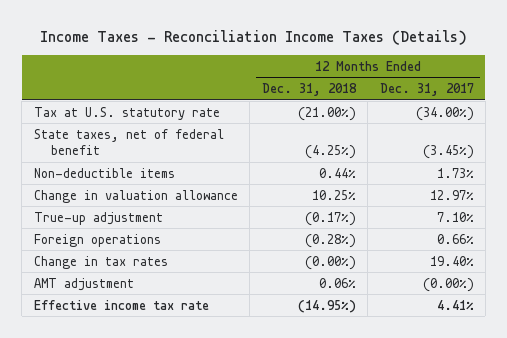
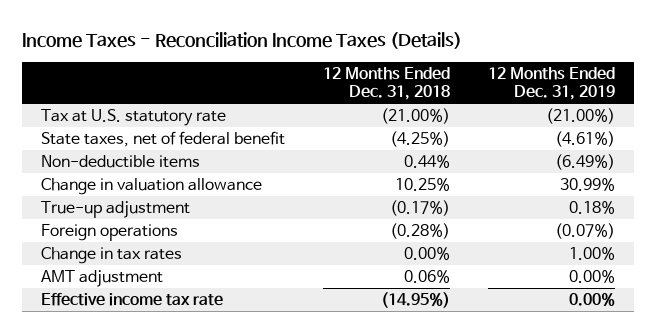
[379,83,474,97] Dec. 31, 2017 -> none
none -> [487,66,615,101] 12 Months Ended Dec. 31, 2019
[304,255,356,270] (0.00%) -> [403,246,450,260] 0.00%

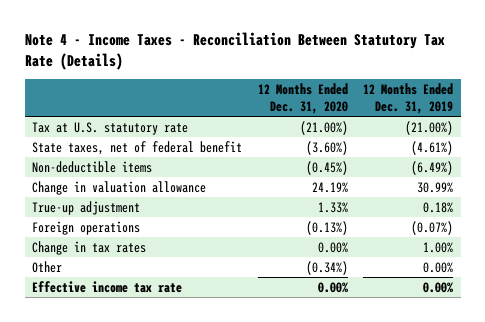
[21,32,462,50] Income Taxes - Reconciliation Income Taxes (Details) -> [24,32,445,70] Note 4 - Income Taxes - Reconciliation Between Statutory Tax Rate (Details)
[322,66,450,101] 12 Months Ended Dec. 31, 2018 -> none
none -> [257,83,348,114] 12 Months Ended Dec. 31, 2020
[40,269,163,287] AMT adjustment -> none
none -> [32,260,63,273] Other

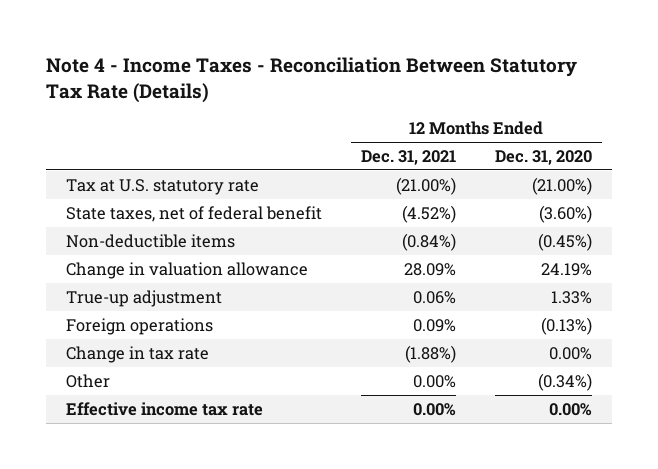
[363,83,454,114] 12 Months Ended Dec. 31, 2019 -> none
none -> [360,149,456,165] Dec. 31, 2021
[32,240,147,255] Change in tax rates -> [65,345,209,363] Change in tax rate

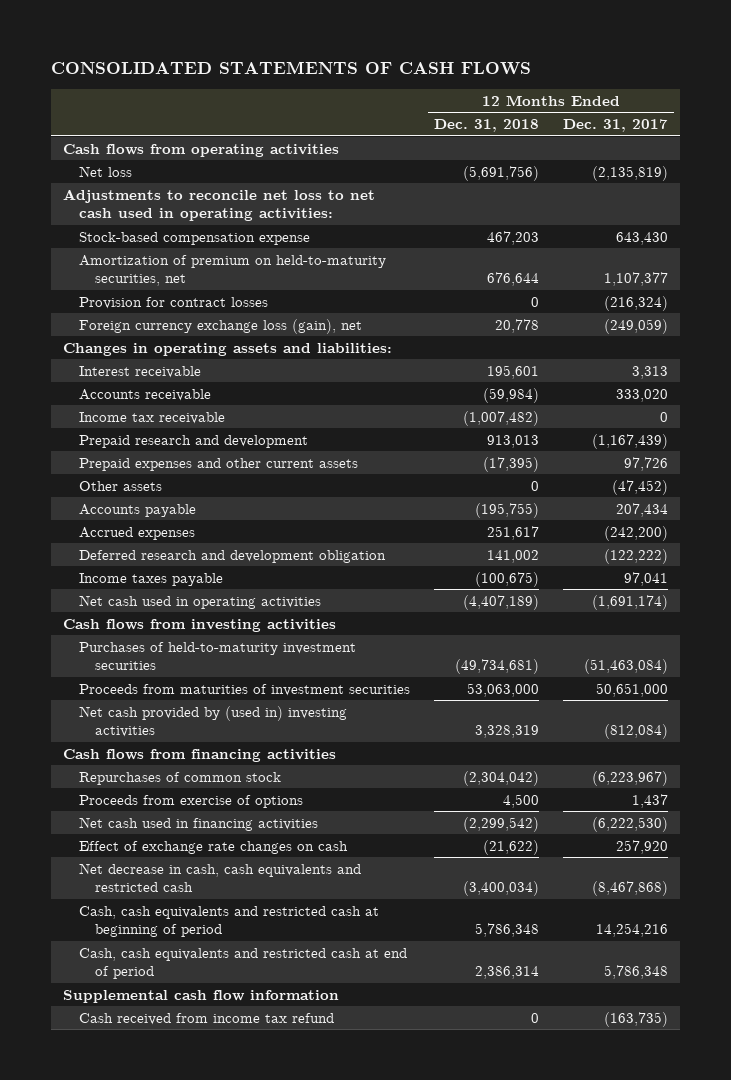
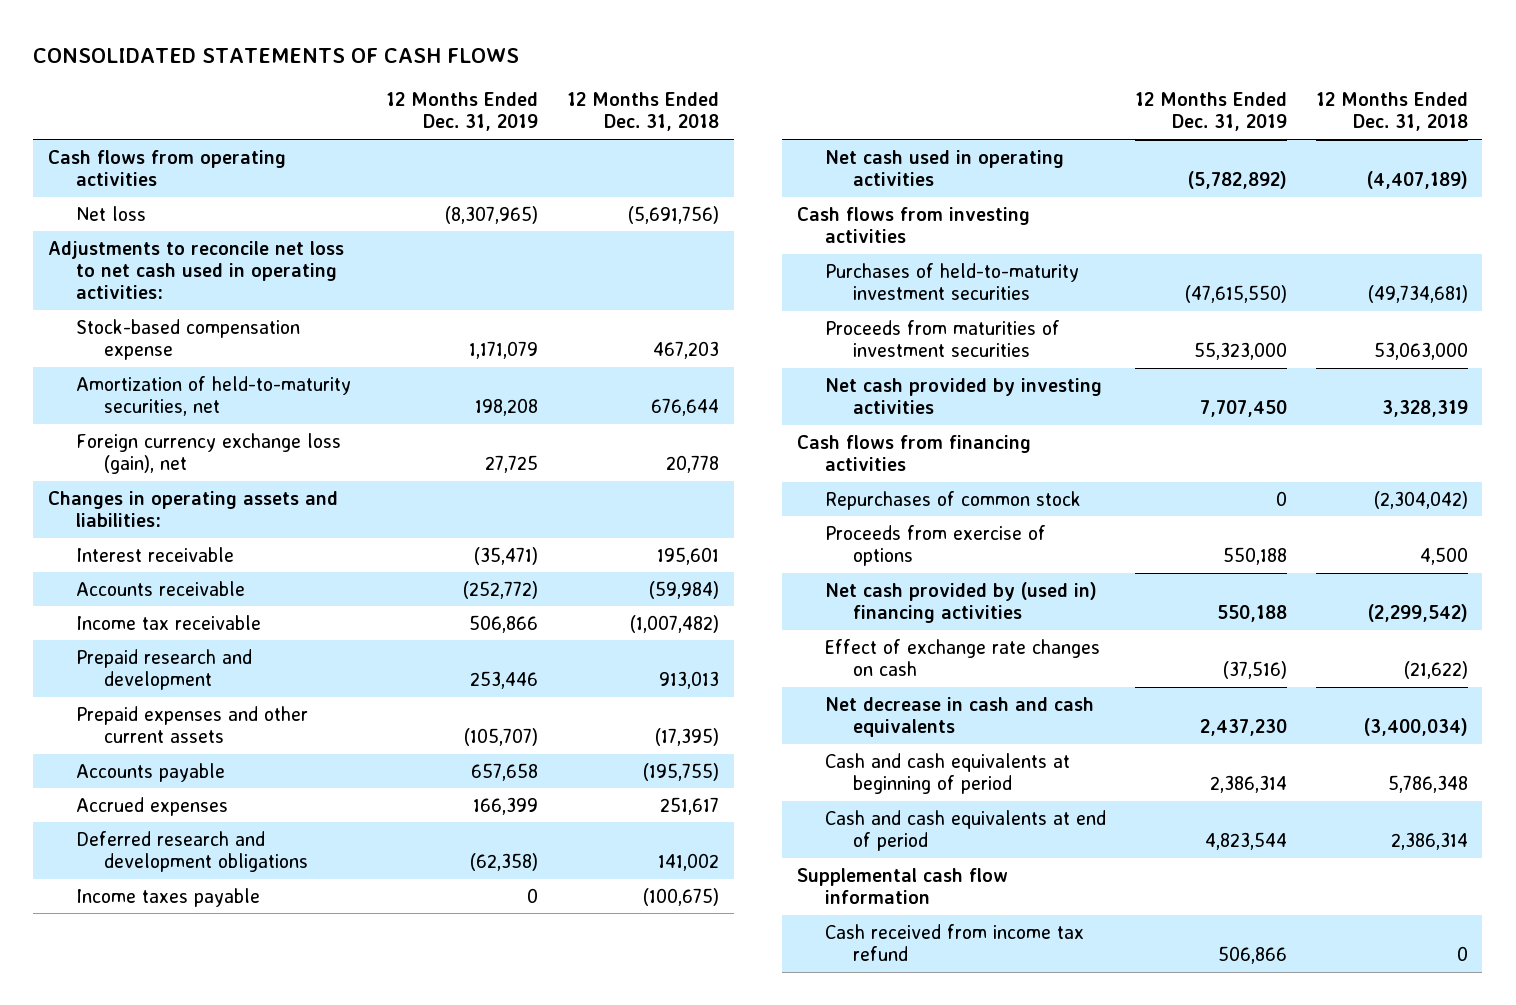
[562,119,668,133] Dec. 31, 2017 -> none
none -> [385,92,538,132] 12 Months Ended Dec. 31, 2019
[79,296,269,309] Provision for contract losses -> none
[79,254,387,287] Amortization of premium on held-to-maturity securities, net -> [75,375,351,417] Amortization of held-to-maturity securities, net
[79,480,163,491] Other assets -> none
[79,549,387,563] Deferred research and development obligation -> [75,830,308,873] Deferred research and development obligations
[79,705,348,738] Net cash provided by (used in) investing activities -> [824,377,1102,415] Net cash provided by investing activities
[79,816,319,831] Net cash used in financing activities -> [824,581,1097,624] Net cash provided by (used in) financing activities
[79,862,362,893] Net decrease in cash, cash equivalents and restricted cash -> [824,696,1094,738] Net decrease in cash and cash equivalents
[79,905,380,938] Cash, cash equivalents and restricted cash at beginning of period -> [824,752,1070,795] Cash and cash equivalents at beginning of period
[79,947,408,980] Cash, cash equivalents and restricted cash at end of period -> [824,809,1106,852] Cash and cash equivalents at end of period

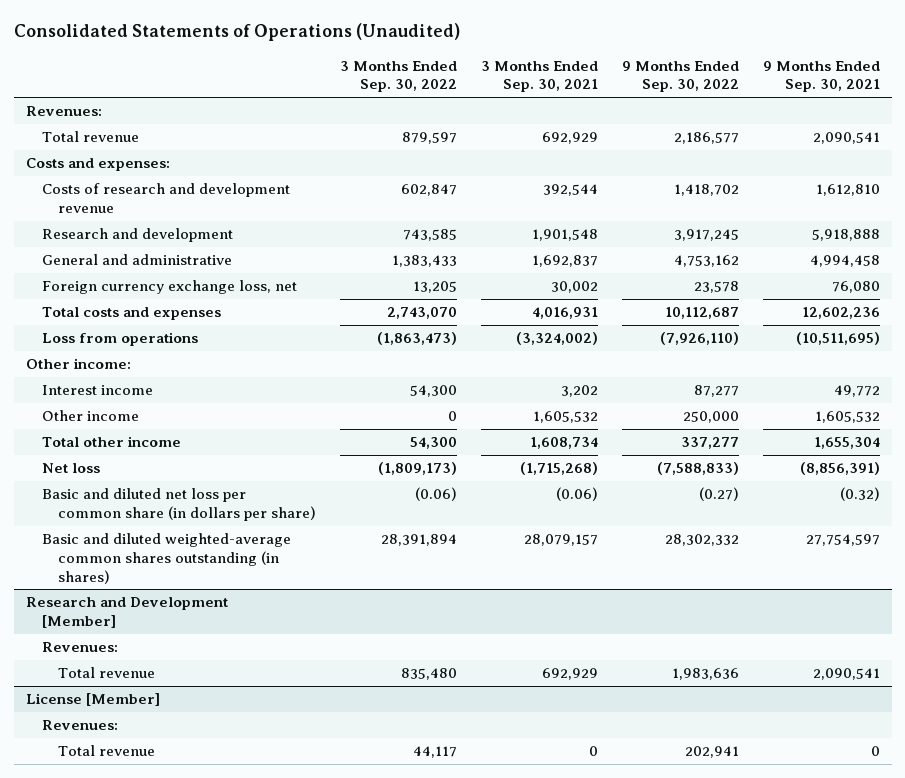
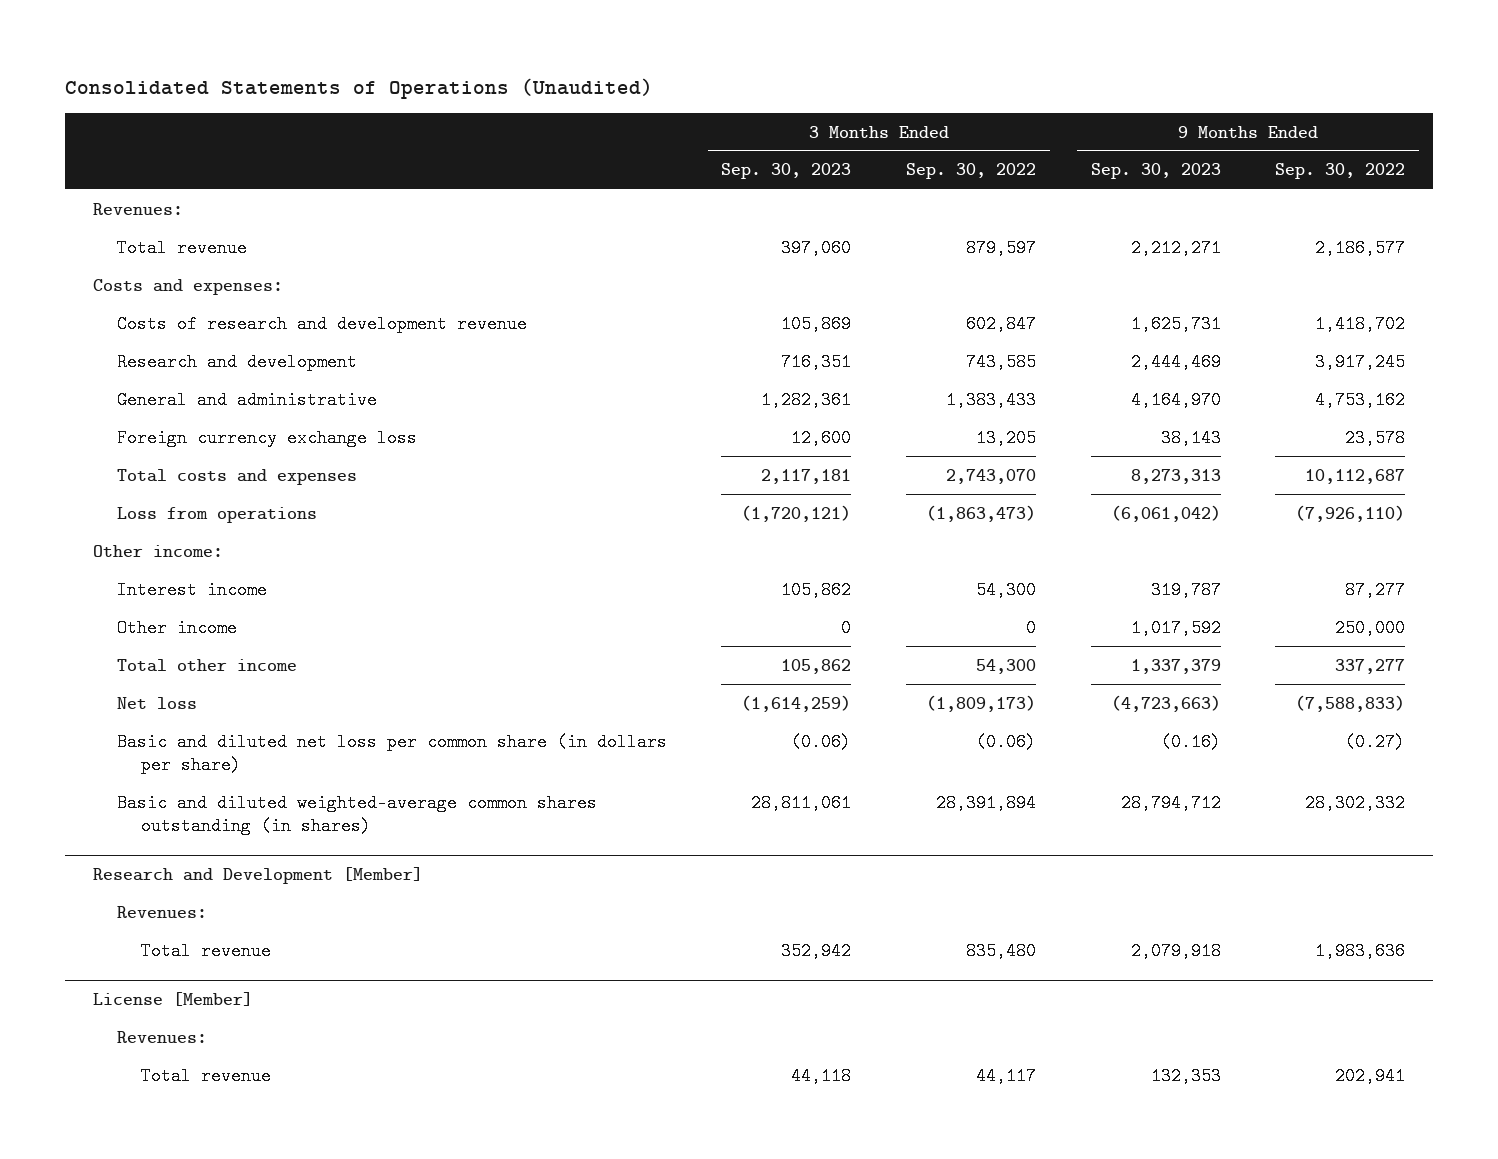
[480,60,598,93] 3 Months Ended Sep. 30, 2021 -> none
[762,60,880,93] 9 Months Ended Sep. 30, 2021 -> none
none -> [721,163,852,180] Sep. 30, 2023
none -> [1090,163,1221,180] Sep. 30, 2023
[41,280,297,295] Foreign currency exchange loss, net -> [116,428,417,447] Foreign currency exchange loss

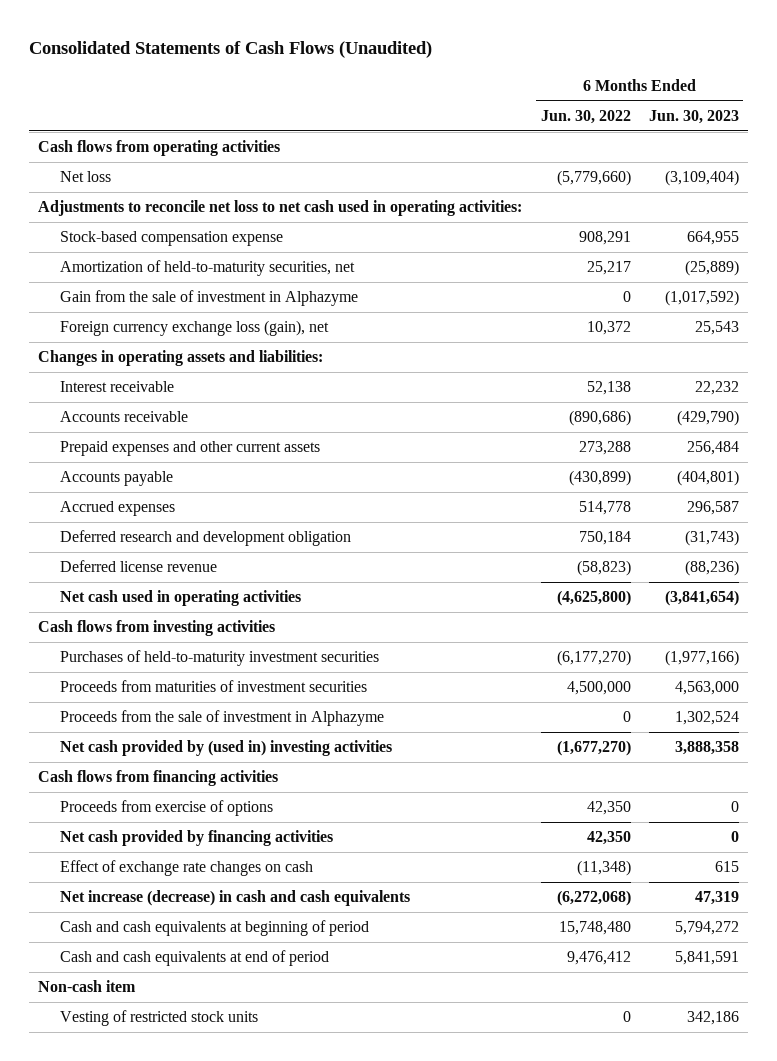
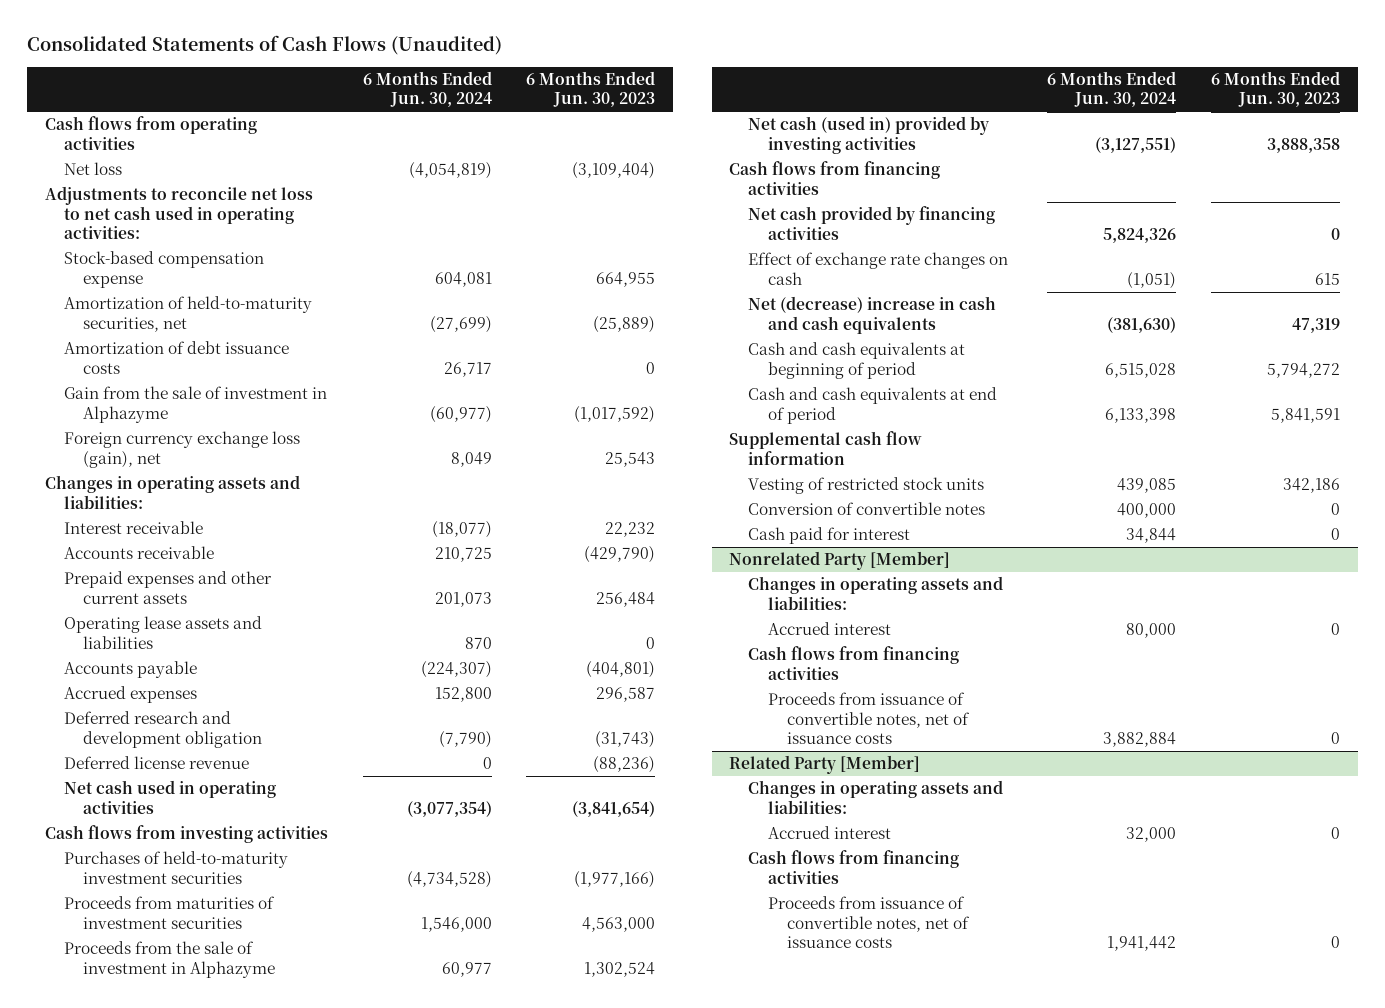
[540,110,631,125] Jun. 30, 2022 -> none
none -> [362,70,492,108] 6 Months Ended Jun. 30, 2024
none -> [63,341,289,374] Amortization of debt issuance costs
none -> [63,616,262,649] Operating lease assets and liabilities
[60,740,393,757] Net cash provided by (used in) investing activities -> [748,116,990,154] Net cash (used in) provided by investing activities
[60,800,274,817] Proceeds from exercise of options -> none
[60,890,411,907] Net increase (decrease) in cash and cash equivalents -> [748,296,997,334] Net (decrease) increase in cash and cash equivalents
[38,980,137,993] Non-cash item -> none
none -> [729,431,923,465] Supplemental cash flow information
none -> [748,502,986,516] Conversion of convertible notes
none -> [748,527,911,545] Cash paid for interest
none -> [729,551,951,571] Nonrelated Party [Member]
none -> [748,576,1004,610] Changes in operating assets and liabilities:
none -> [767,622,891,636] Accrued interest
none -> [748,646,960,680] Cash flows from financing activities
none -> [767,692,970,745] Proceeds from issuance of convertible notes, net of issuance costs
none -> [729,755,921,775] Related Party [Member]
none -> [748,780,1004,814] Changes in operating assets and liabilities:
none -> [767,826,891,840] Accrued interest
none -> [748,850,960,884] Cash flows from financing activities
none -> [767,896,970,949] Proceeds from issuance of convertible notes, net of issuance costs

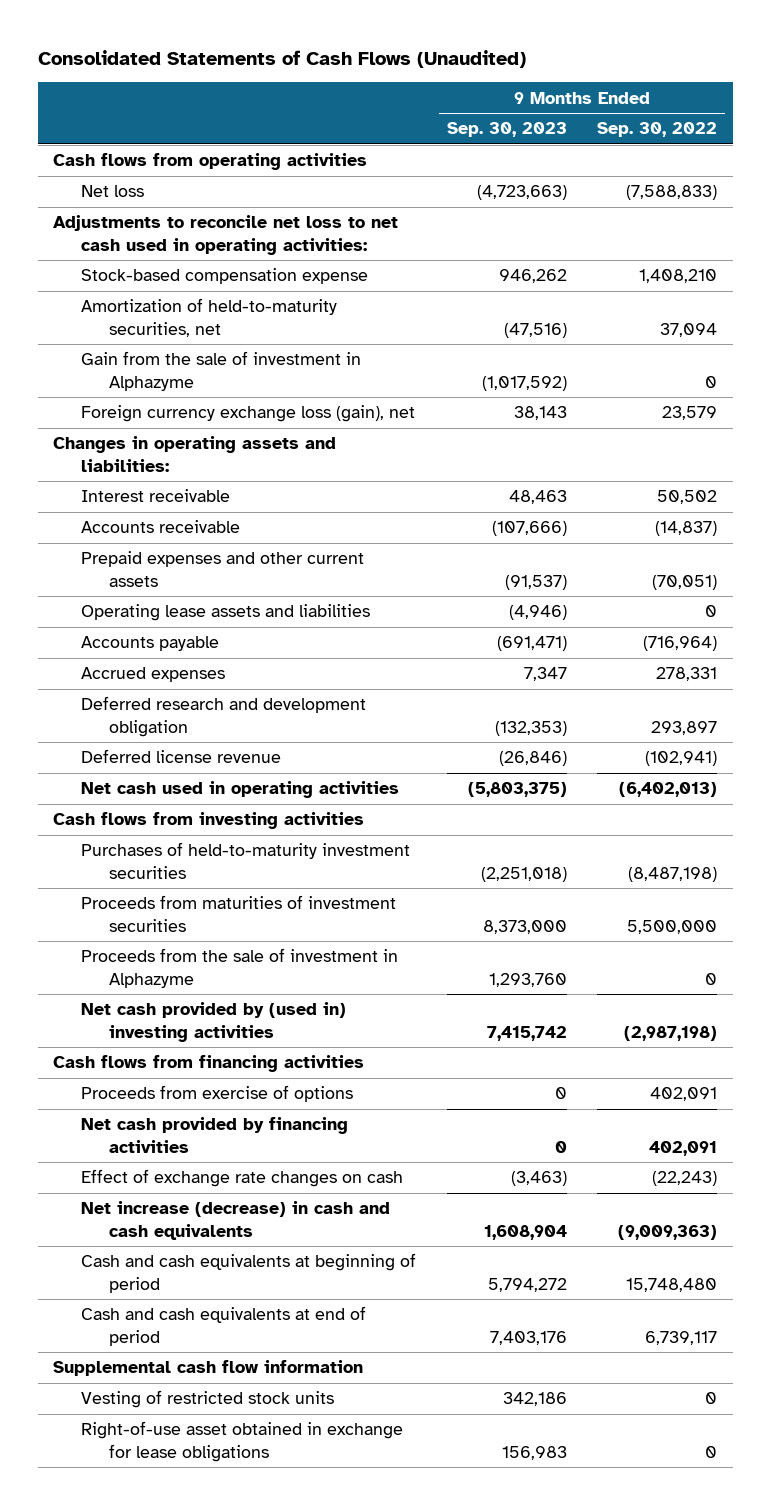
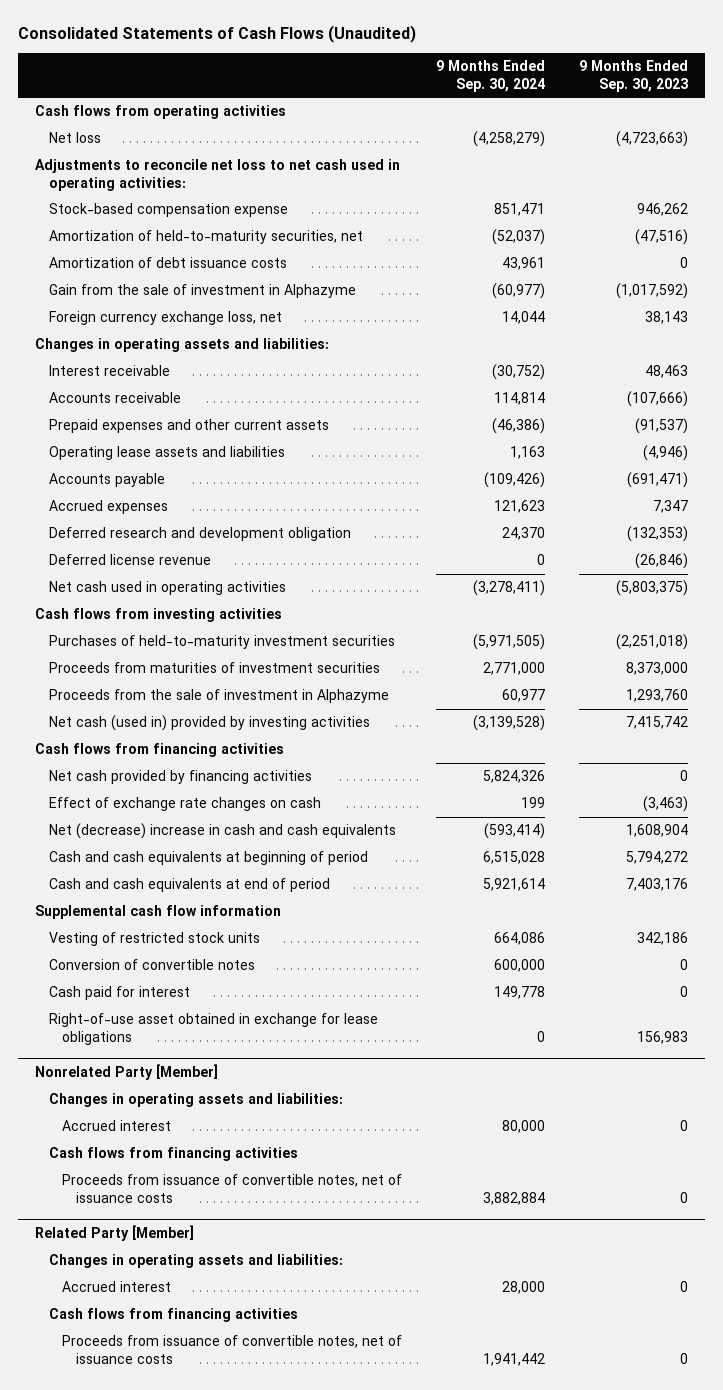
[597,122,718,138] Sep. 30, 2022 -> none
none -> [436,60,546,92] 9 Months Ended Sep. 30, 2024
none -> [48,257,287,269] Amortization of debt issuance costs
[80,405,415,423] Foreign currency exchange loss (gain), net -> [48,311,282,326] Foreign currency exchange loss, net
[80,1002,346,1042] Net cash provided by (used in) investing activities -> [48,715,370,732] Net cash (used in) provided by investing activities
[80,1085,353,1103] Proceeds from exercise of options -> none
[80,1201,390,1240] Net increase (decrease) in cash and cash equivalents -> [48,823,396,840] Net (decrease) increase in cash and cash equivalents
none -> [48,959,255,971] Conversion of convertible notes
none -> [48,986,190,1001] Cash paid for interest
none -> [34,1063,218,1080] Nonrelated Party [Member]
none -> [48,1093,343,1108] Changes in operating assets and liabilities:
none -> [62,1120,172,1132] Accrued interest
none -> [48,1147,298,1162] Cash flows from financing activities
none -> [62,1174,403,1203] Proceeds from issuance of convertible notes, net of issuance costs
none -> [34,1224,194,1241] Related Party [Member]
none -> [48,1254,343,1269] Changes in operating assets and liabilities:
none -> [62,1281,172,1293] Accrued interest
none -> [48,1308,298,1323] Cash flows from financing activities
none -> [62,1335,403,1364] Proceeds from issuance of convertible notes, net of issuance costs

